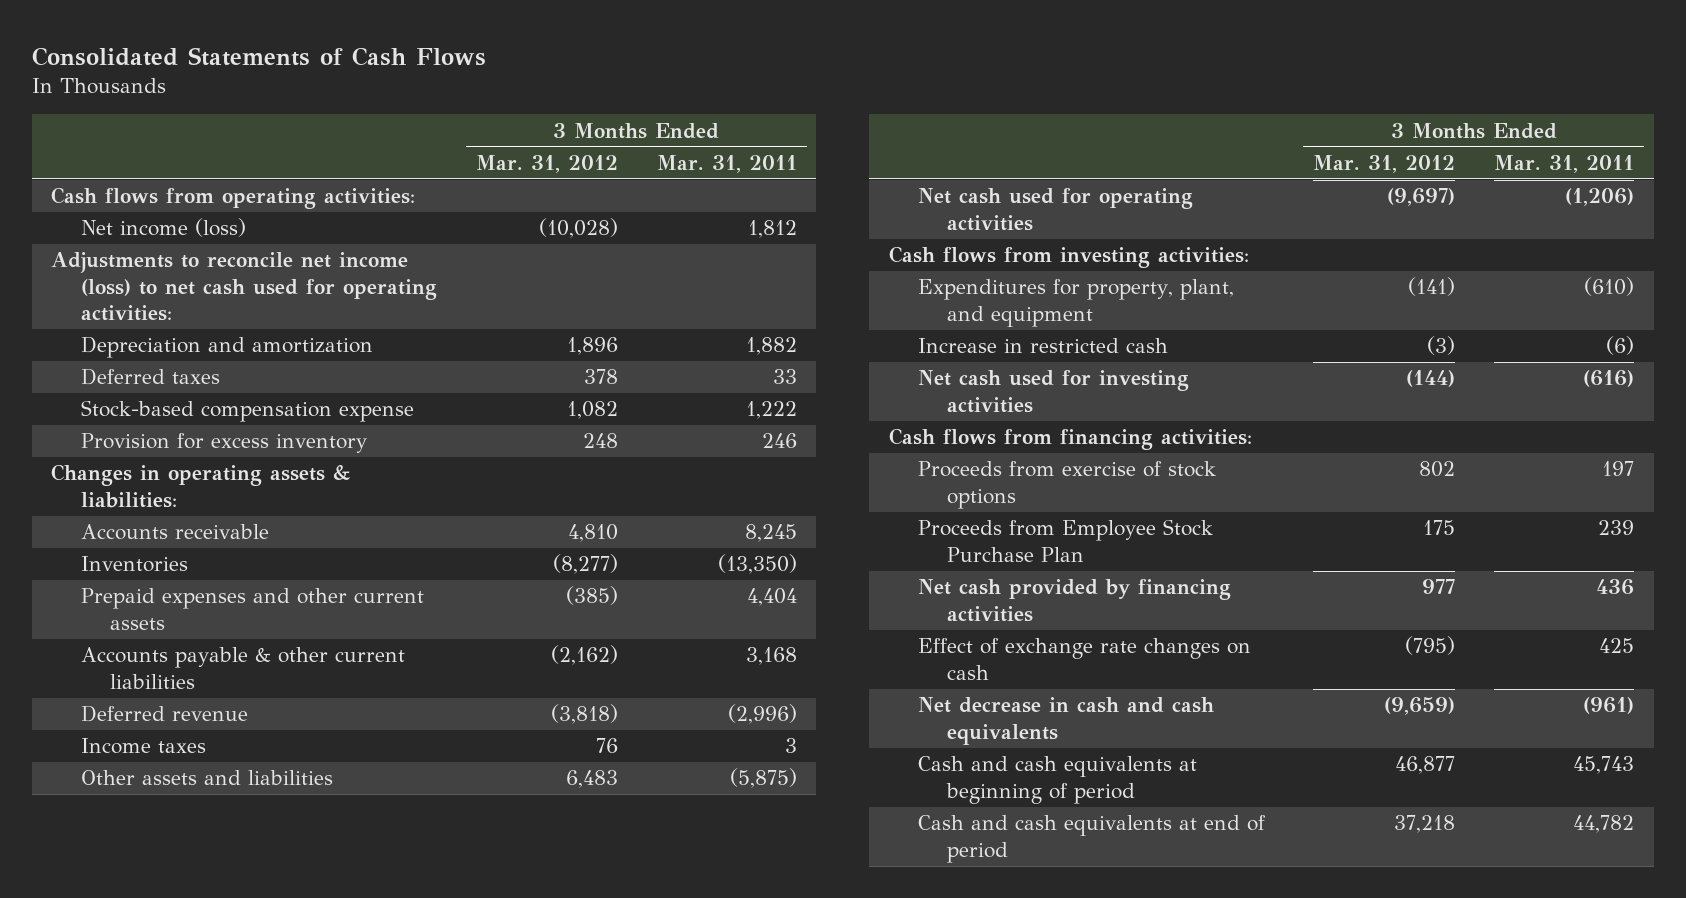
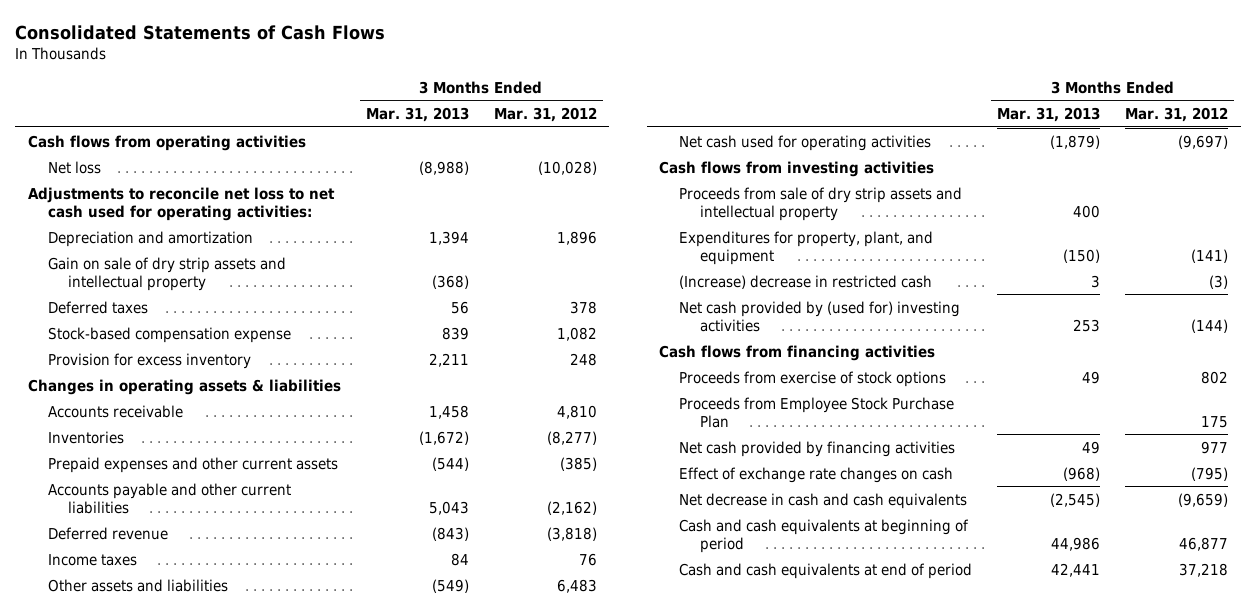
[656,154,797,173] Mar. 31, 2011 -> none
none -> [365,106,469,122] Mar. 31, 2013
[51,187,416,210] Cash flows from operating activities: -> [27,134,306,151] Cash flows from operating activities
[80,218,246,238] Net income (loss) -> [47,160,101,174] Net loss
[51,252,437,322] Adjustments to reconcile net income (loss) to net cash used for operating activities: -> [27,186,335,221] Adjustments to reconcile net loss to net cash used for operating activities:
none -> [47,256,286,291] Gain on sale of dry strip assets and intellectual property
[51,464,351,508] Changes in operating assets & liabilities: -> [27,378,341,395] Changes in operating assets & liabilities
[80,647,405,689] Accounts payable & other current liabilities -> [47,482,291,514] Accounts payable and other current liabilities
[888,246,1249,269] Cash flows from investing activities: -> [659,160,935,177] Cash flows from investing activities
none -> [679,186,963,221] Proceeds from sale of dry strip assets and intellectual property
[917,338,1168,354] Increase in restricted cash -> [679,274,933,289] (Increase) decrease in restricted cash
[917,370,1189,413] Net cash used for investing activities -> [679,300,961,332] Net cash provided by (used for) investing activities
[888,428,1252,451] Cash flows from financing activities: -> [659,344,936,361] Cash flows from financing activities

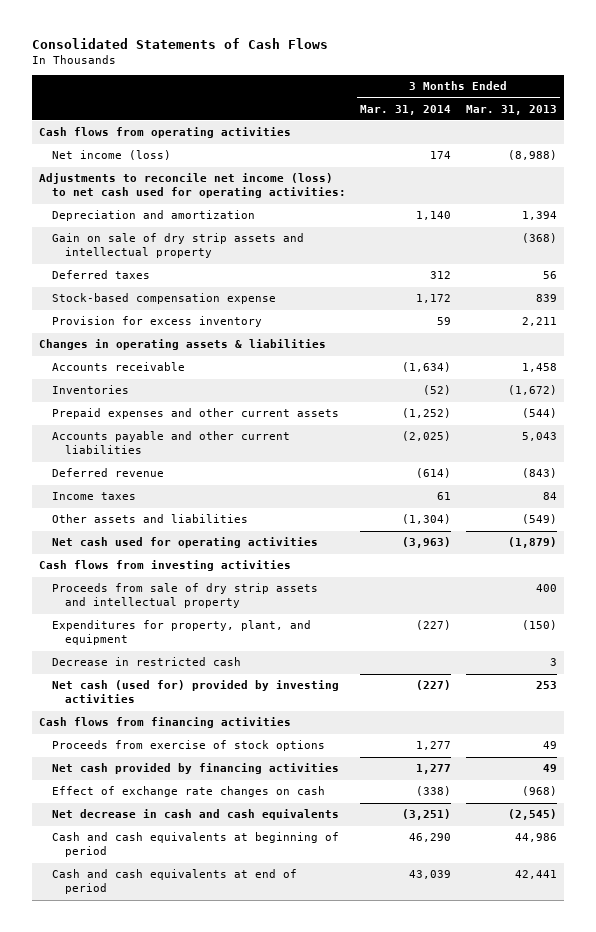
[493,106,597,122] Mar. 31, 2012 -> none
none -> [360,104,452,115] Mar. 31, 2014
[47,160,101,174] Net loss -> [51,150,171,161] Net income (loss)
[27,186,335,221] Adjustments to reconcile net loss to net cash used for operating activities: -> [38,173,346,199] Adjustments to reconcile net income (loss) to net cash used for operating activities:
[679,274,933,289] (Increase) decrease in restricted cash -> [51,657,241,667] Decrease in restricted cash
[679,300,961,332] Net cash provided by (used for) investing activities -> [51,680,339,704] Net cash (used for) provided by investing activities
[679,396,955,428] Proceeds from Employee Stock Purchase Plan -> none

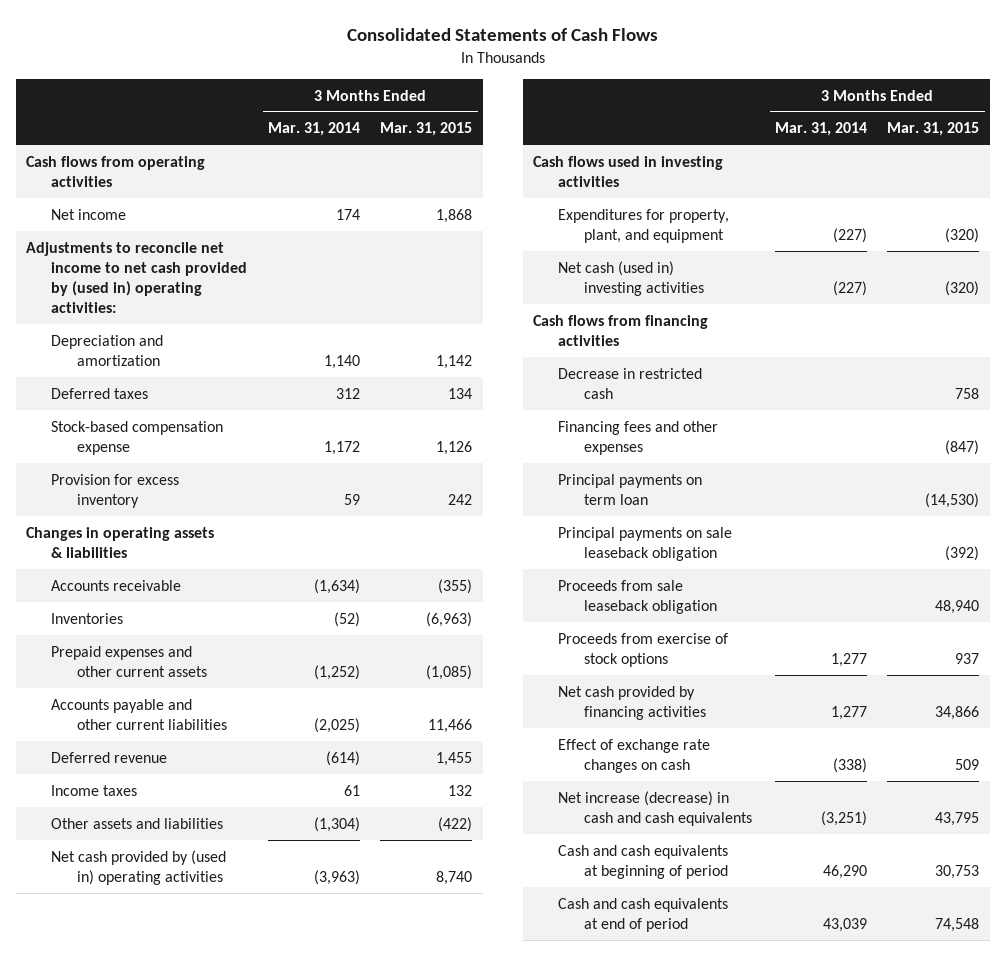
[465,104,557,115] Mar. 31, 2013 -> none
none -> [380,122,473,137] Mar. 31, 2015
[51,150,171,161] Net income (loss) -> [51,208,127,220] Net income
[38,173,346,199] Adjustments to reconcile net income (loss) to net cash used for operating activities: -> [26,241,248,313] Adjustments to reconcile net income to net cash provided by (used in) operating activities:
[51,233,304,259] Gain on sale of dry strip assets and intellectual property -> none
[51,583,318,609] Proceeds from sale of dry strip assets and intellectual property -> none
[51,537,318,549] Net cash used for operating activities -> [51,849,227,885] Net cash provided by (used in) operating activities
[38,560,291,572] Cash flows from investing activities -> [533,155,724,187] Cash flows used in investing activities
[51,680,339,704] Net cash (used for) provided by investing activities -> [558,260,704,296] Net cash (used in) investing activities
[51,657,241,667] Decrease in restricted cash -> [558,367,703,399] Decrease in restricted cash
none -> [558,420,719,455] Financing fees and other expenses
none -> [558,473,703,505] Principal payments on term loan
none -> [558,526,733,561] Principal payments on sale leaseback obligation
none -> [558,579,717,614] Proceeds from sale leaseback obligation
[51,809,339,821] Net decrease in cash and cash equivalents -> [558,790,752,826] Net increase (decrease) in cash and cash equivalents

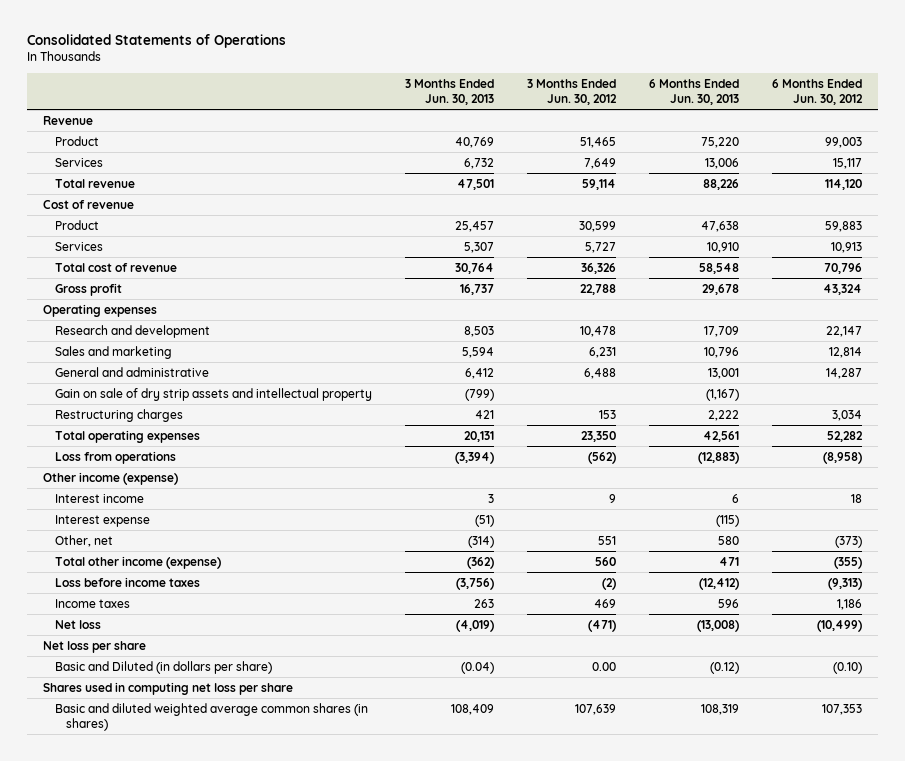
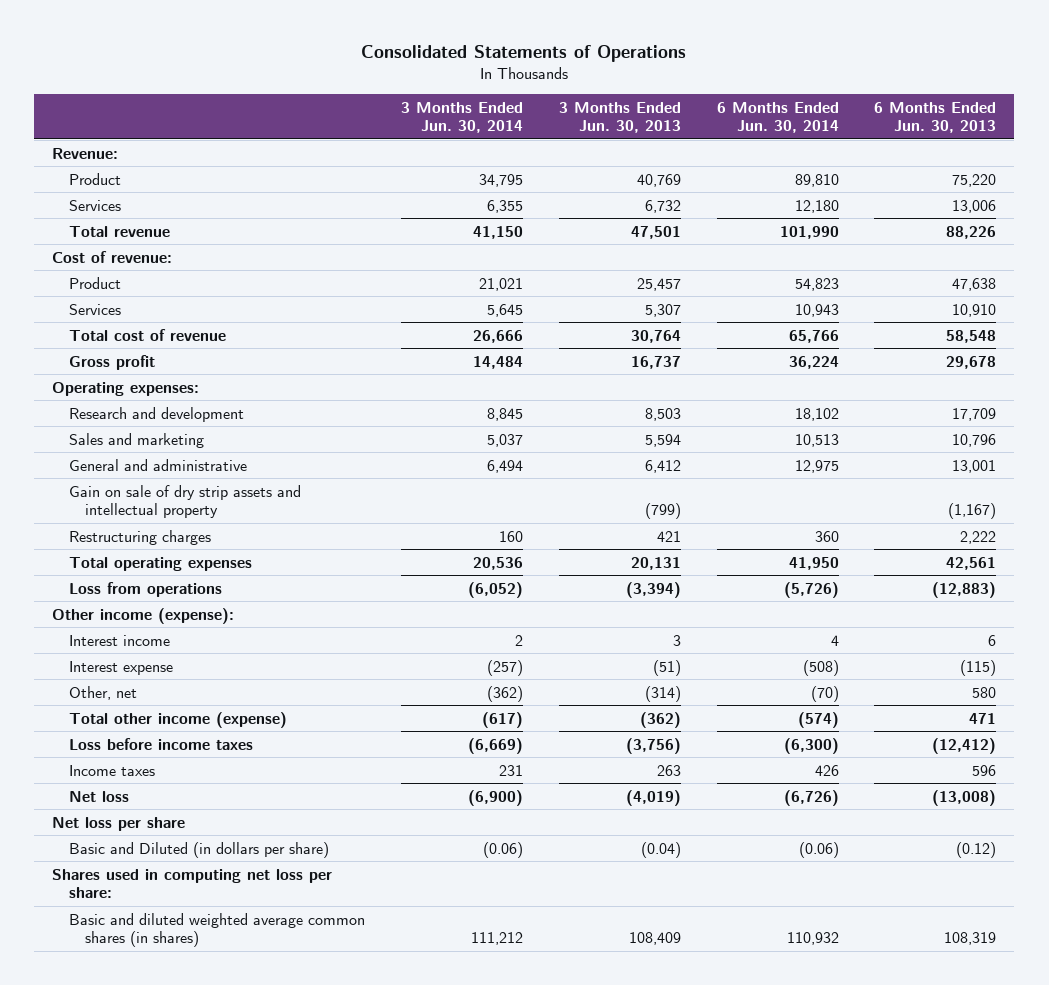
[526,78,617,105] 3 Months Ended Jun. 30, 2012 -> none
[771,78,863,105] 6 Months Ended Jun. 30, 2012 -> none
none -> [400,101,523,133] 3 Months Ended Jun. 30, 2014
none -> [716,101,839,133] 6 Months Ended Jun. 30, 2014
[43,115,94,125] Revenue -> [52,147,119,159] Revenue:
[43,199,135,209] Cost of revenue -> [52,250,173,263] Cost of revenue:
[43,303,158,317] Operating expenses -> [52,381,200,396] Operating expenses:
[43,471,179,485] Other income (expense) -> [52,607,235,624] Other income (expense):
[43,681,294,695] Shares used in computing net loss per share -> [52,868,333,898] Shares used in computing net loss per share:

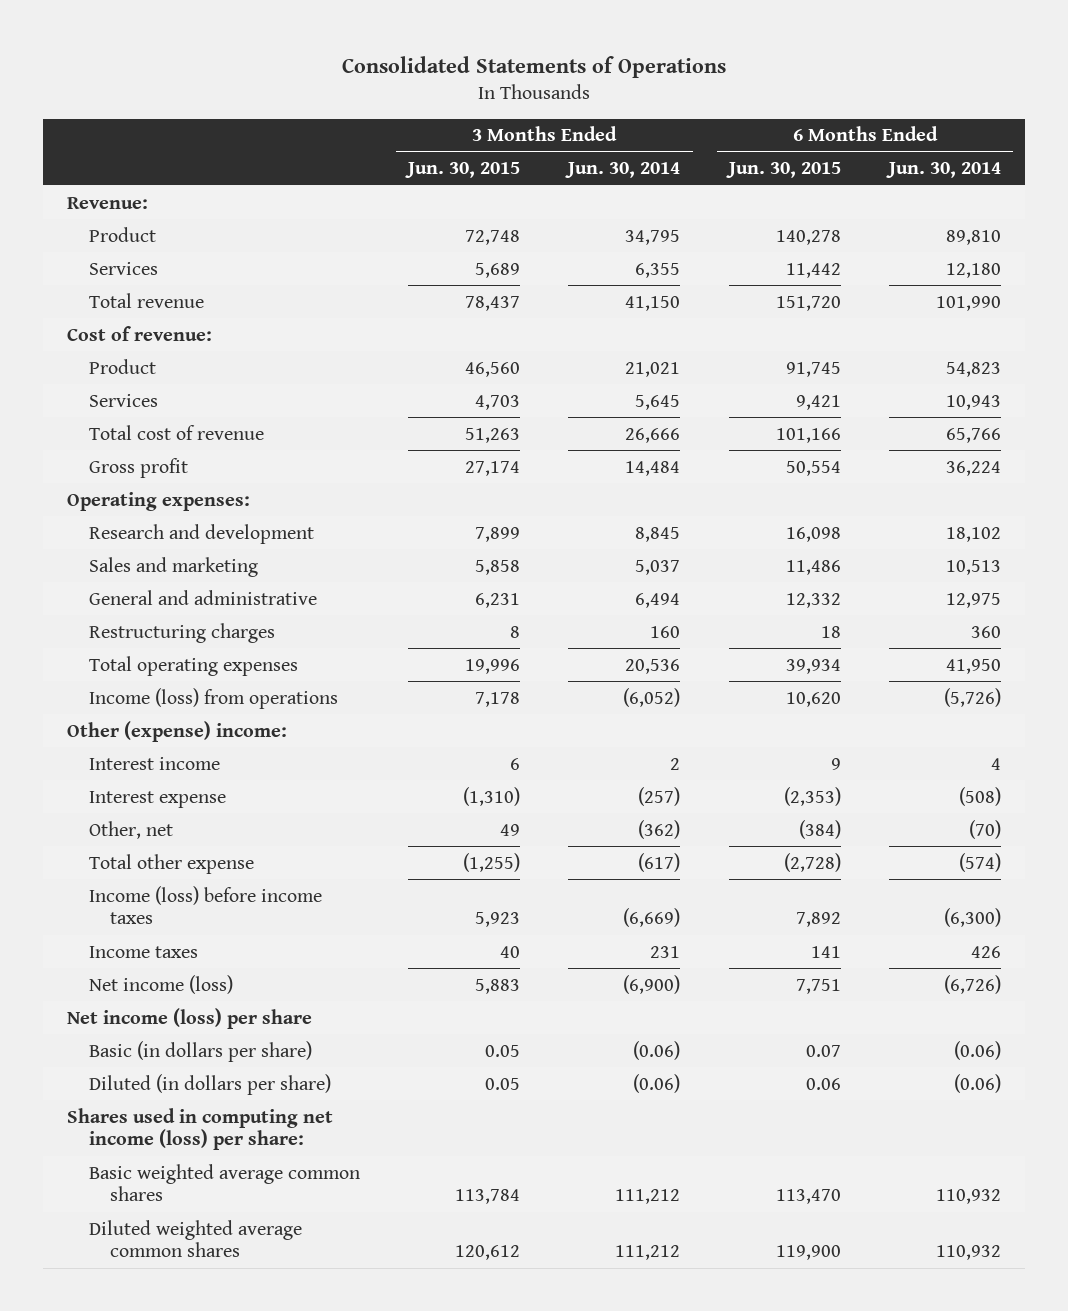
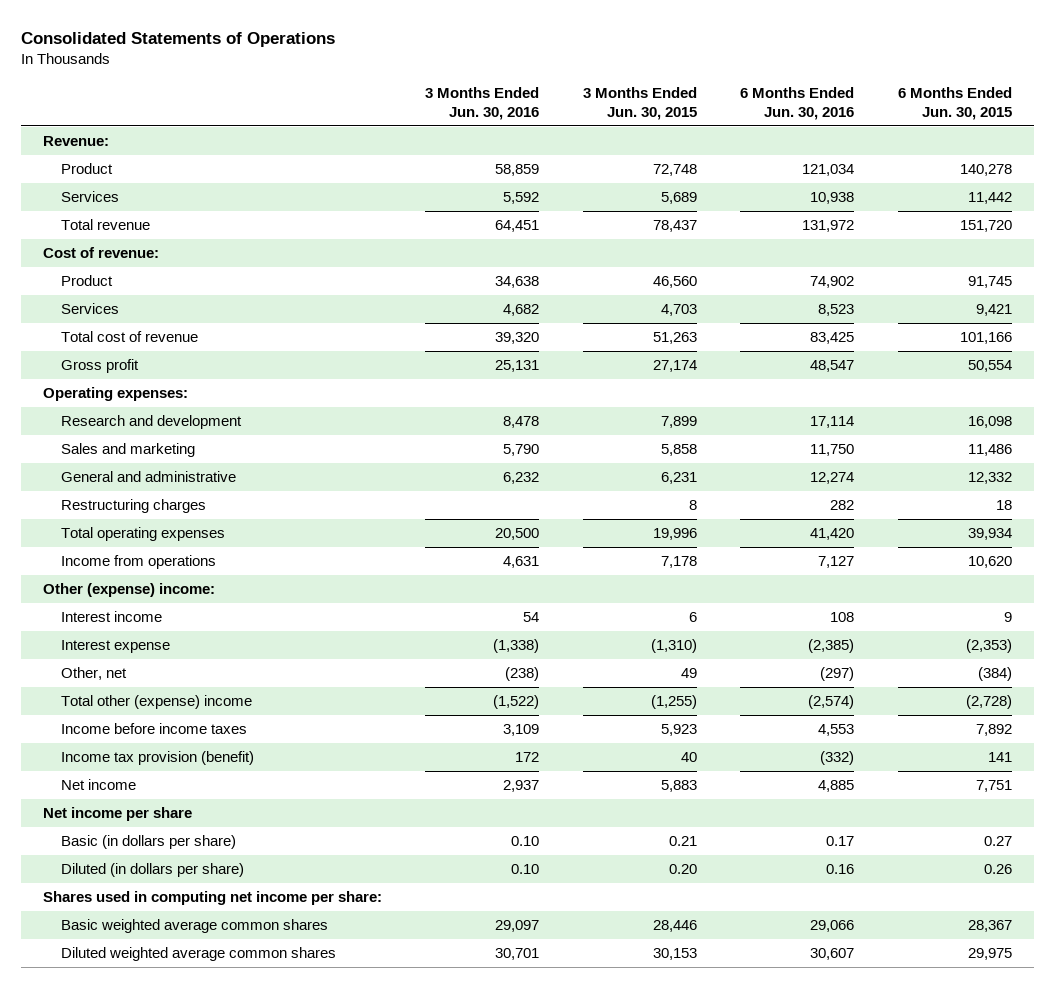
[565,162,681,179] Jun. 30, 2014 -> none
[886,162,1002,179] Jun. 30, 2014 -> none
none -> [425,86,540,120] 3 Months Ended Jun. 30, 2016
none -> [740,86,855,120] 6 Months Ended Jun. 30, 2016
[88,687,338,709] Income (loss) from operations -> [61,554,217,569] Income from operations
[88,853,254,874] Total other expense -> [61,694,253,709] Total other (expense) income
[88,885,322,925] Income (loss) before income taxes -> [61,722,248,734] Income before income taxes
[88,945,198,958] Income taxes -> [61,750,255,765] Income tax provision (benefit)
[88,974,233,994] Net income (loss) -> [61,778,137,790] Net income
[67,1007,313,1029] Net income (loss) per share -> [42,806,192,821] Net income per share
[485,1044,521,1057] 0.05 -> [668,835,697,846] 0.21
[805,1044,841,1057] 0.07 -> [984,835,1013,846] 0.27
[485,1077,521,1090] 0.05 -> [668,863,697,874] 0.20
[805,1077,841,1090] 0.06 -> [984,863,1013,874] 0.26
[67,1107,334,1151] Shares used in computing net income (loss) per share: -> [42,890,382,905] Shares used in computing net income per share:
[455,1189,521,1205] 113,784 -> [652,919,697,932] 28,446
[775,1189,841,1205] 113,470 -> [968,919,1013,932] 28,367
[455,1245,521,1261] 120,612 -> [652,947,697,960] 30,153
[775,1245,841,1261] 119,900 -> [968,947,1013,960] 29,975

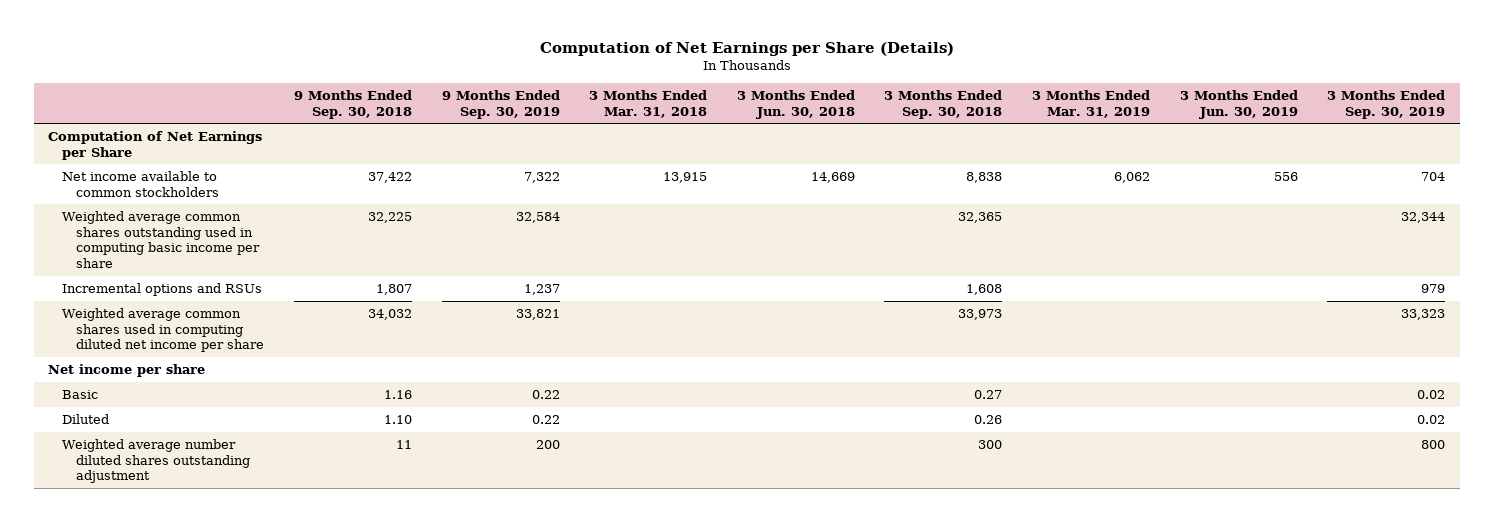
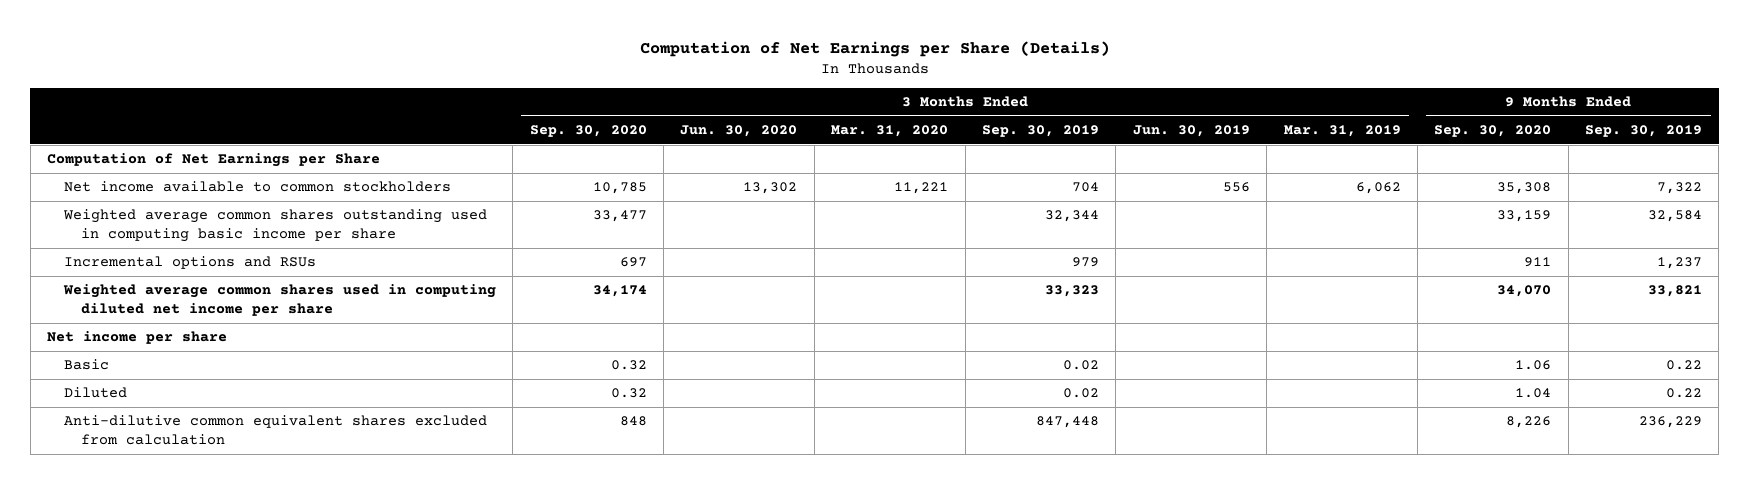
[293,90,412,119] 9 Months Ended Sep. 30, 2018 -> none
[589,90,708,118] 3 Months Ended Mar. 31, 2018 -> none
[736,90,855,119] 3 Months Ended Jun. 30, 2018 -> none
[884,90,1003,119] 3 Months Ended Sep. 30, 2018 -> none
none -> [529,125,647,138] Sep. 30, 2020
none -> [680,125,798,138] Jun. 30, 2020
none -> [831,125,949,138] Mar. 31, 2020
none -> [1434,125,1552,138] Sep. 30, 2020
[62,438,251,484] Weighted average number diluted shares outstanding adjustment -> none
none -> [63,415,487,446] Anti-dilutive common equivalent shares excluded from calculation

